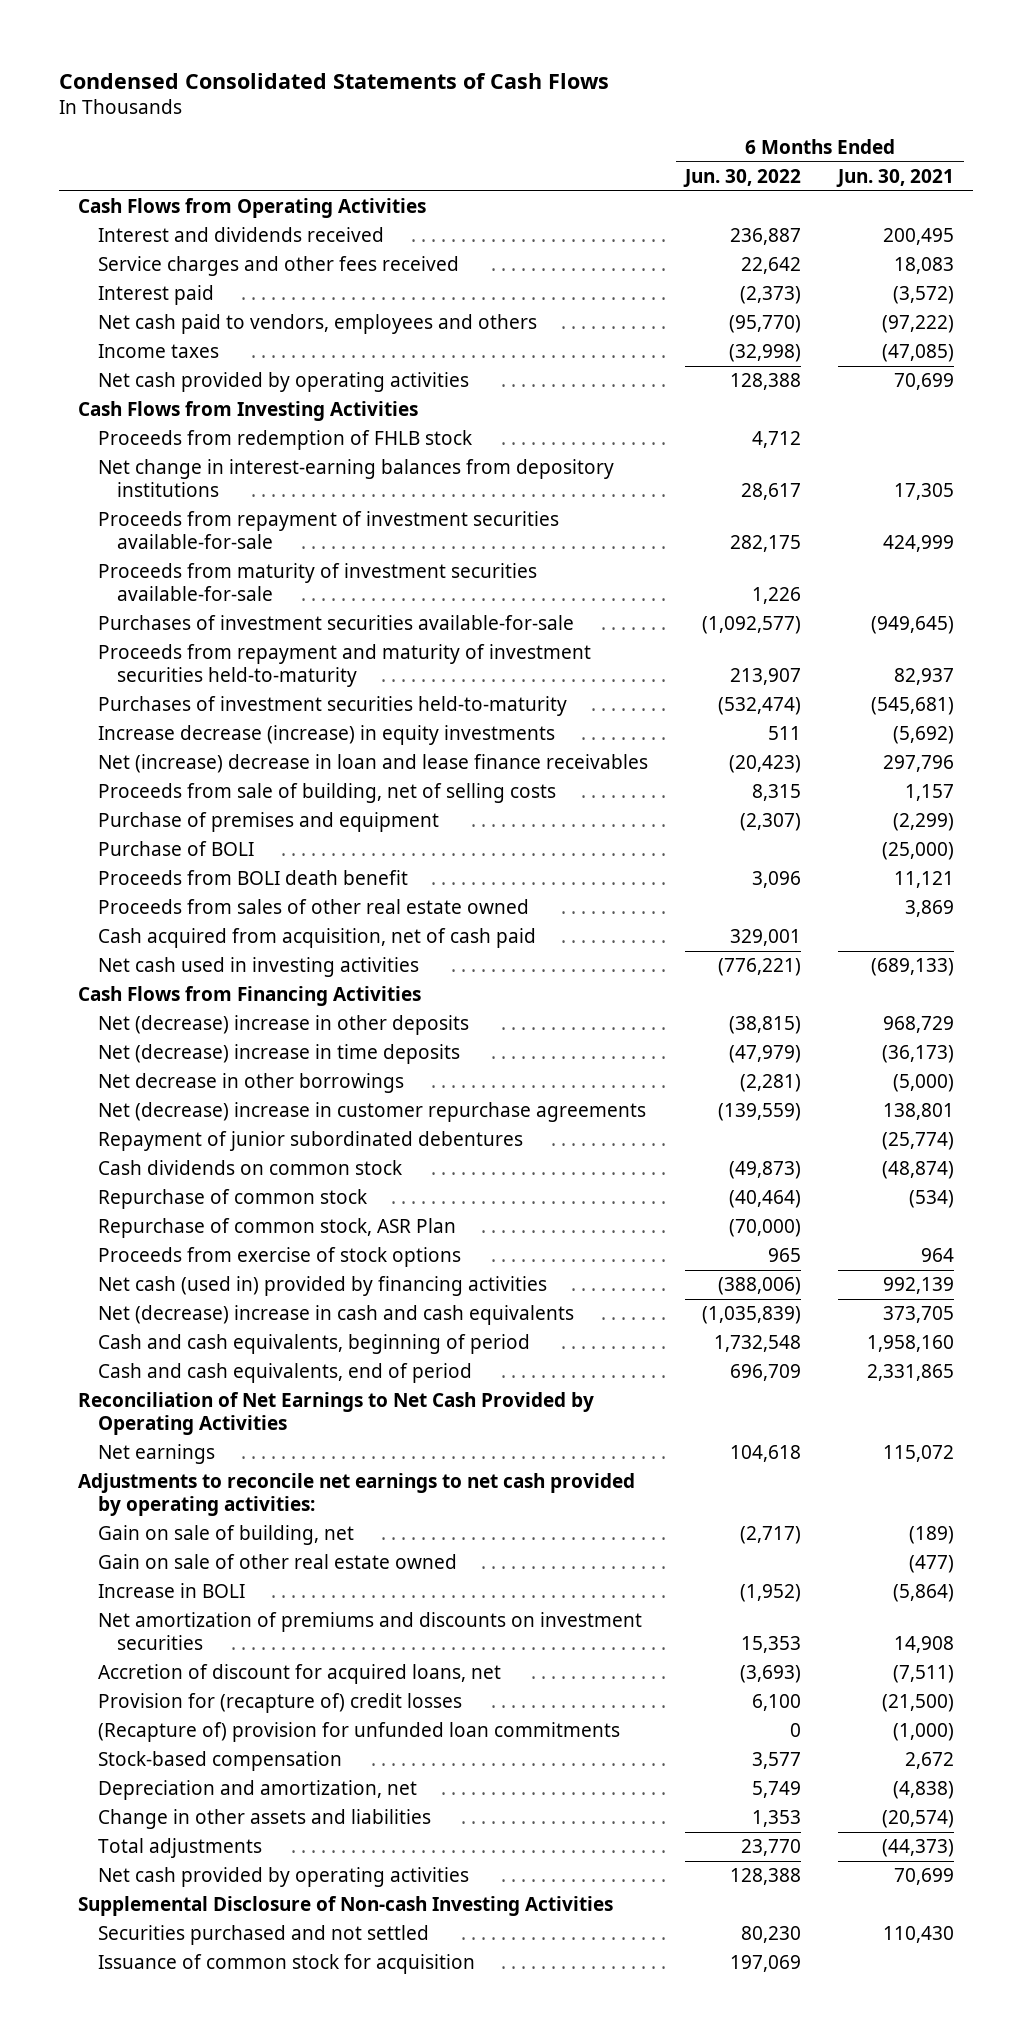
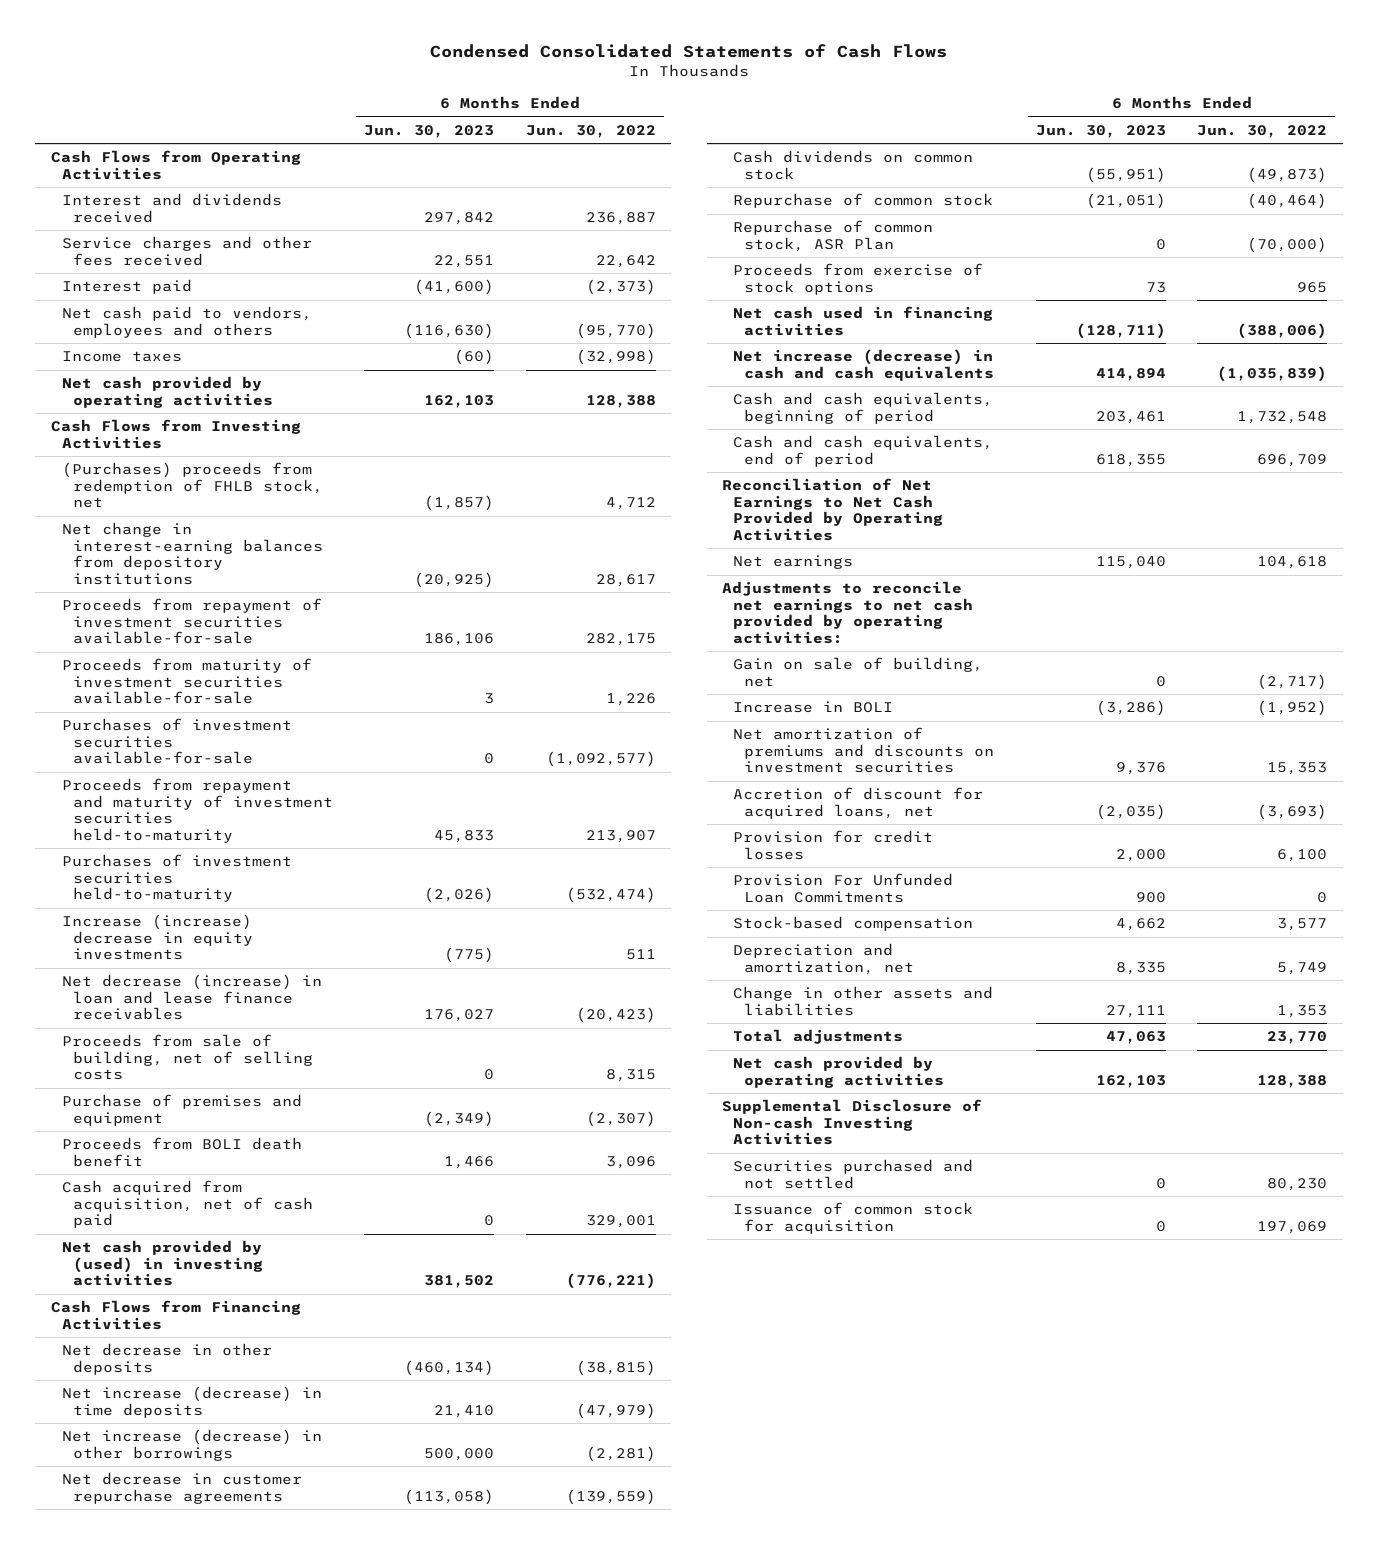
[836,169,955,188] Jun. 30, 2021 -> none
none -> [364,124,495,138] Jun. 30, 2023
[97,430,472,451] Proceeds from redemption of FHLB stock -> [61,462,323,509] (Purchases) proceeds from redemption of FHLB stock, net
[97,725,555,746] Increase decrease (increase) in equity investments -> [61,914,253,961] Increase (increase) decrease in equity investments
[97,754,648,774] Net (increase) decrease in loan and lease finance receivables -> [61,974,322,1021] Net decrease (increase) in loan and lease finance receivables
[97,841,254,857] Purchase of BOLI -> none
[97,899,529,915] Proceeds from sales of other real estate owned -> none
[97,957,419,978] Net cash used in investing activities -> [61,1240,263,1287] Net cash provided by (used) in investing activities
[97,1131,523,1152] Repayment of junior subordinated debentures -> none
[97,1015,469,1036] Net (decrease) increase in other deposits -> [61,1343,272,1375] Net decrease in other deposits
[97,1044,460,1065] Net (decrease) increase in time deposits -> [61,1386,322,1418] Net increase (decrease) in time deposits
[97,1073,404,1094] Net decrease in other borrowings -> [61,1429,322,1461] Net increase (decrease) in other borrowings
[97,1102,646,1123] Net (decrease) increase in customer repurchase agreements -> [61,1472,302,1504] Net decrease in customer repurchase agreements
[97,1276,547,1297] Net cash (used in) provided by financing activities -> [733,306,994,336] Net cash used in financing activities
[97,1305,574,1326] Net (decrease) increase in cash and cash equivalents -> [733,349,995,381] Net increase (decrease) in cash and cash equivalents
[97,1554,457,1570] Gain on sale of other real estate owned -> none
[97,1693,462,1714] Provision for (recapture of) credit losses -> [733,830,934,860] Provision for credit losses
[97,1722,620,1743] (Recapture of) provision for unfunded loan commitments -> [733,873,954,903] Provision For Unfunded Loan Commitments

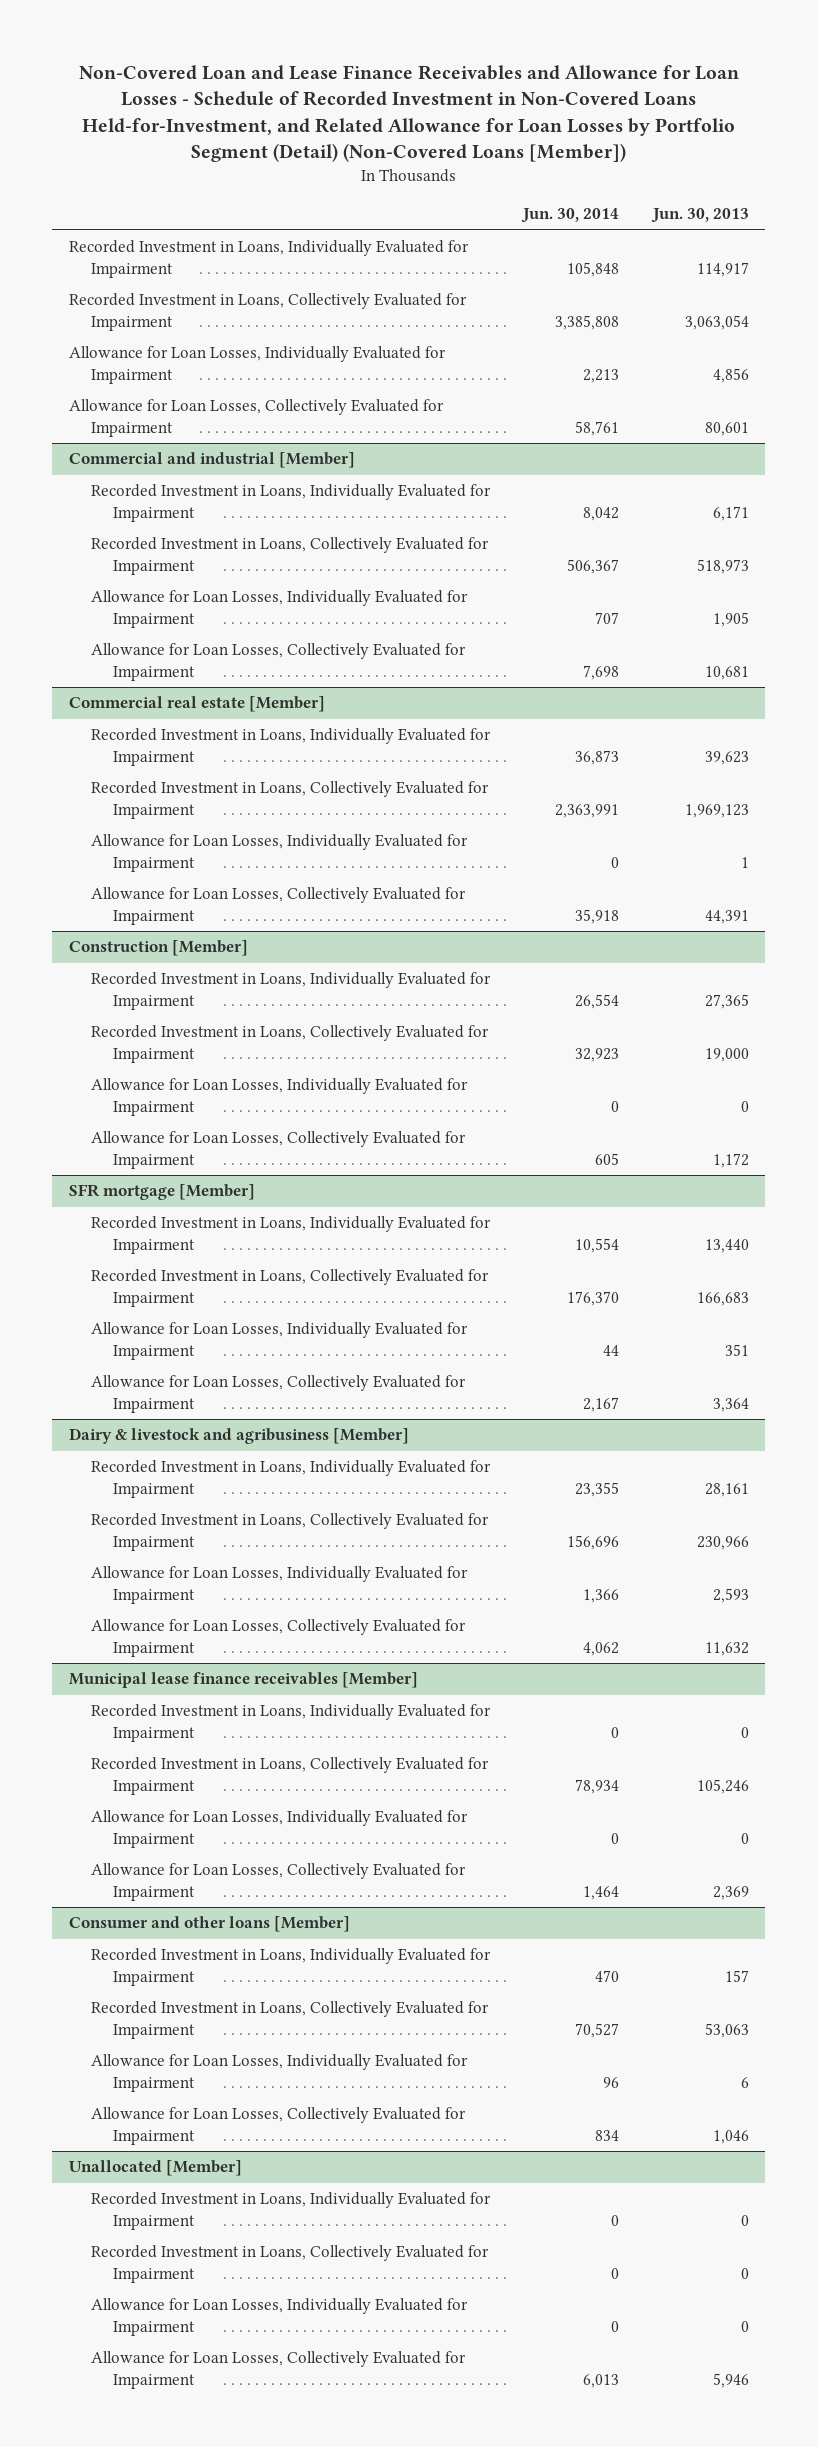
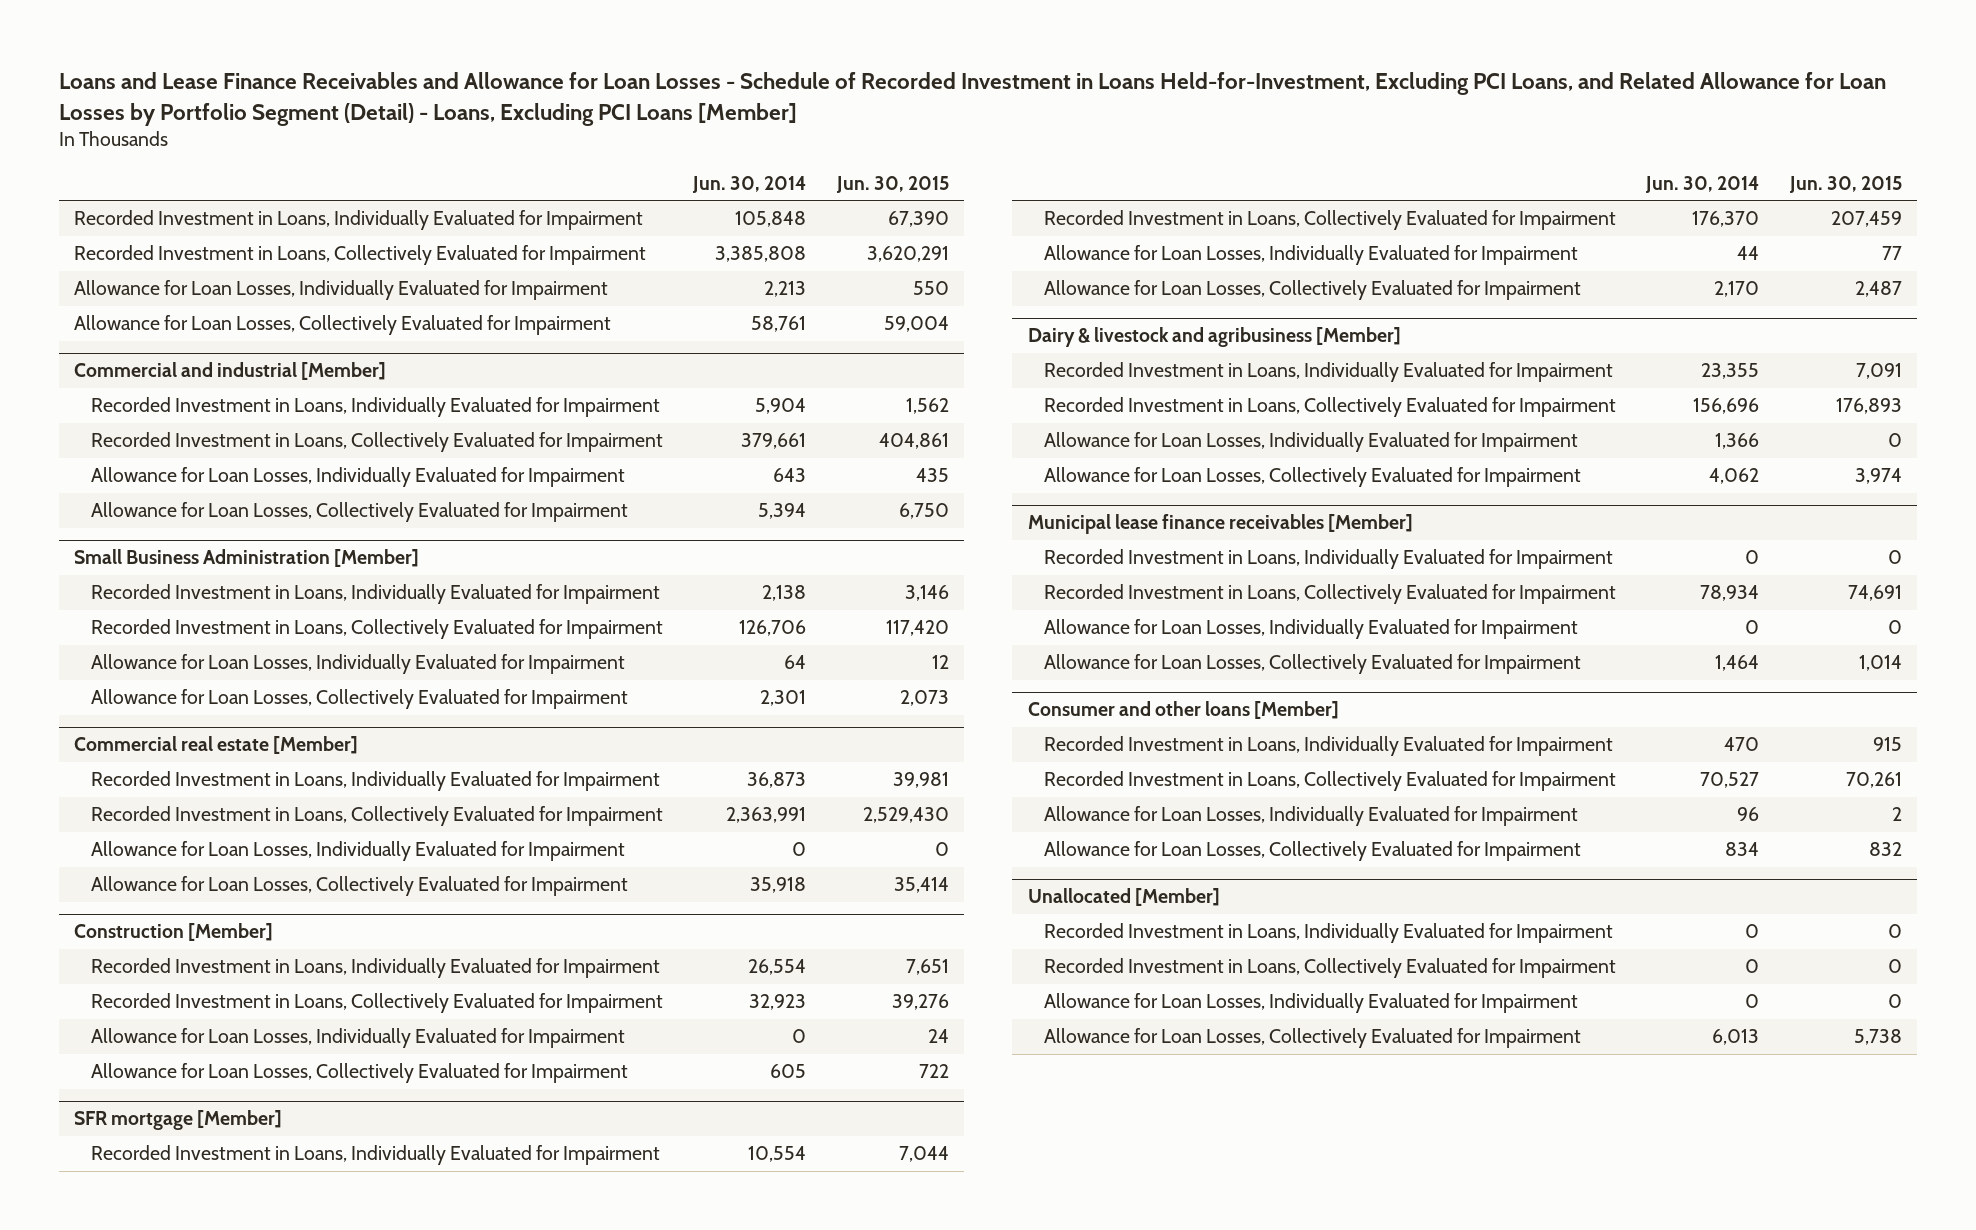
[78,64,739,162] Non-Covered Loan and Lease Finance Receivables and Allowance for Loan Losses - Schedule of Recorded Investment in Non-Covered Loans Held-for-Investment, and Related Allowance for Loan Losses by Portfolio Segment (Detail) (Non-Covered Loans [Member]) -> [59,72,1887,126] Loans and Lease Finance Receivables and Allowance for Loan Losses - Schedule of Recorded Investment in Loans Held-for-Investment, Excluding PCI Loans, and Related Allowance for Loan Losses by Portfolio Segment (Detail) - Loans, Excluding PCI Loans [Member]
[650,208,749,224] Jun. 30, 2013 -> none
none -> [835,175,949,193] Jun. 30, 2015
[583,506,620,521] 8,042 -> [755,398,807,415] 5,904
[567,558,620,574] 506,367 -> [741,433,807,450] 379,661
[595,611,620,624] 707 -> [773,468,807,483] 643
[583,664,620,680] 7,698 -> [758,503,807,520] 5,394
none -> [74,549,420,568] Small Business Administration [Member]
none -> [90,584,660,605] Recorded Investment in Loans, Individually Evaluated for Impairment
none -> [90,619,663,640] Recorded Investment in Loans, Collectively Evaluated for Impairment
none -> [90,654,625,675] Allowance for Loan Losses, Individually Evaluated for Impairment
none -> [90,689,628,710] Allowance for Loan Losses, Collectively Evaluated for Impairment
[583,1396,620,1412] 2,167 -> [1714,281,1760,298] 2,170

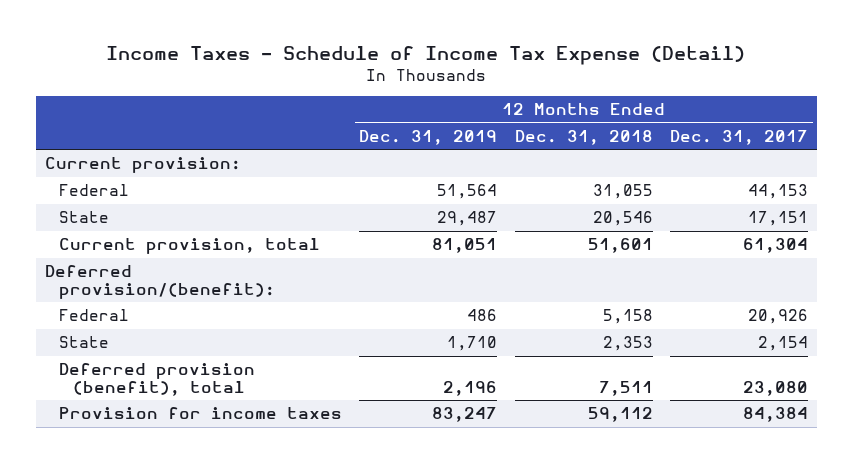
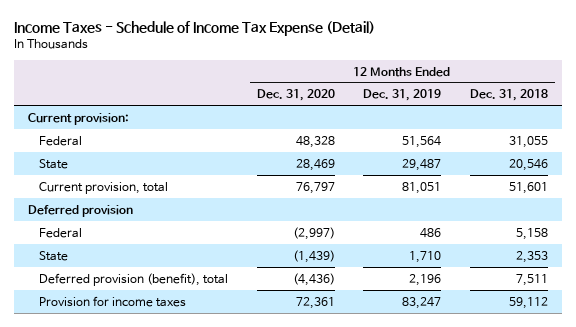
[670,129,809,145] Dec. 31, 2017 -> none
none -> [256,89,335,102] Dec. 31, 2020
[44,265,276,299] Deferred provision/(benefit): -> [28,204,134,217] Deferred provision

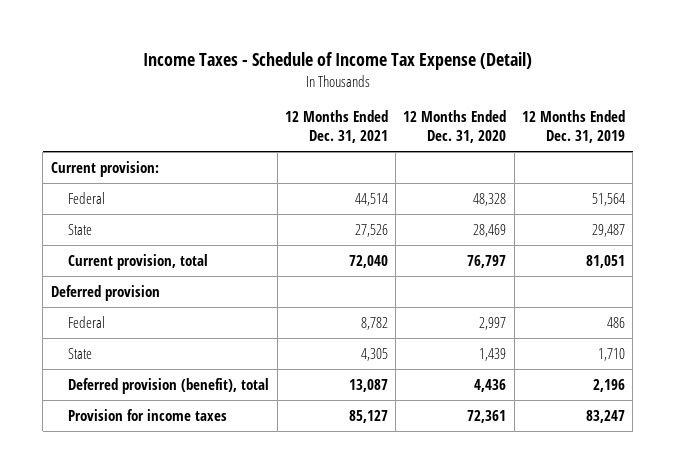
[469,89,548,102] Dec. 31, 2018 -> none
none -> [284,110,388,144] 12 Months Ended Dec. 31, 2021
[292,226,335,240] (2,997) -> [479,316,507,330] 2,997
[292,249,335,263] (1,439) -> [479,347,507,361] 1,439
[292,272,335,286] (4,436) -> [474,378,507,392] 4,436

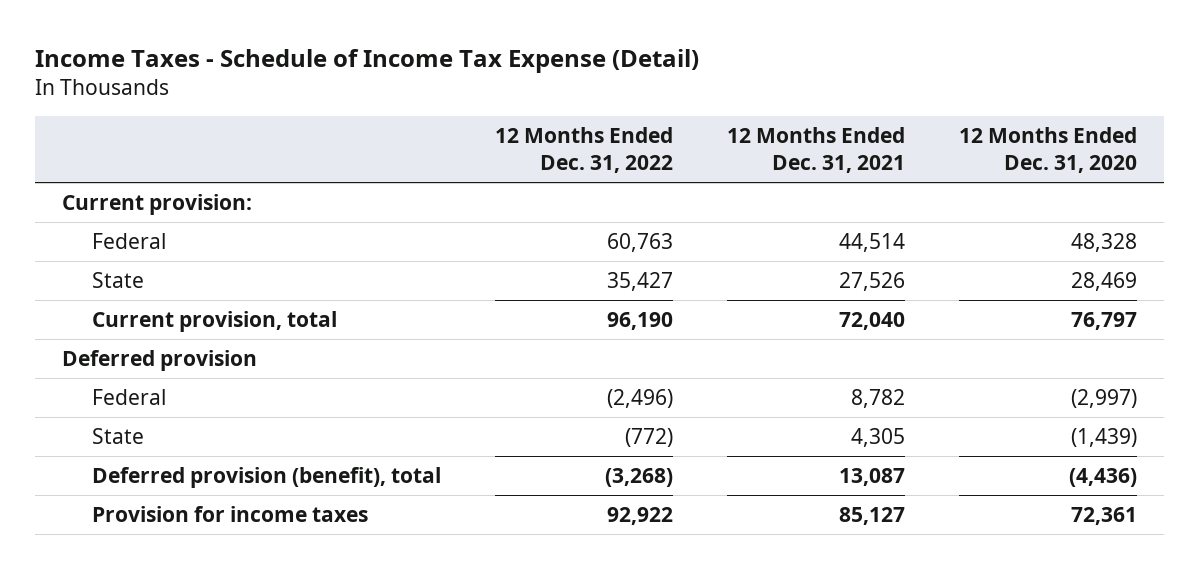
[521,110,625,144] 12 Months Ended Dec. 31, 2019 -> none
none -> [495,127,674,174] 12 Months Ended Dec. 31, 2022
[479,316,507,330] 2,997 -> [1071,389,1138,409] (2,997)
[479,347,507,361] 1,439 -> [1071,428,1138,448] (1,439)
[474,378,507,392] 4,436 -> [1069,468,1138,488] (4,436)

